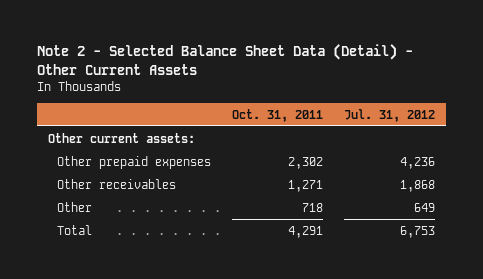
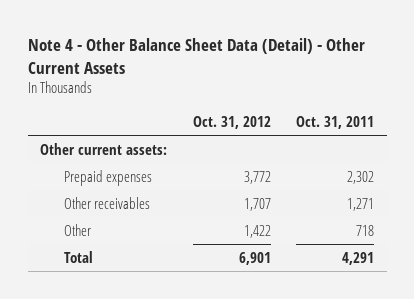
[37,44,414,75] Note 2 - Selected Balance Sheet Data (Detail) - Other Current Assets -> [27,37,365,74] Note 4 - Other Balance Sheet Data (Detail) - Other Current Assets
[344,108,436,122] Jul. 31, 2012 -> none
none -> [192,115,271,129] Oct. 31, 2012
[56,155,211,169] Other prepaid expenses -> [63,169,152,186] Prepaid expenses

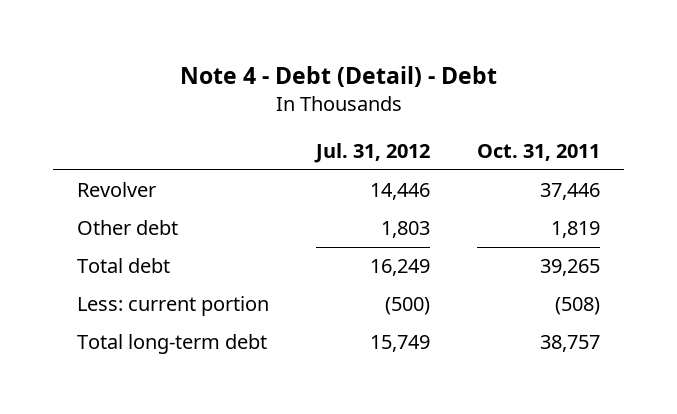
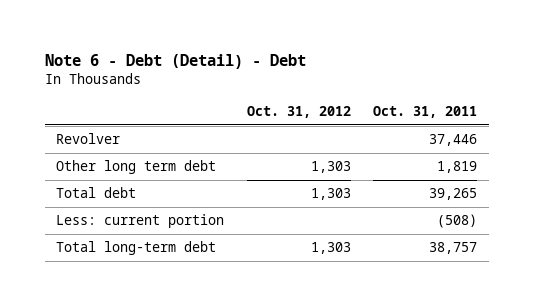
[179,66,497,88] Note 4 - Debt (Detail) - Debt -> [45,54,307,70] Note 6 - Debt (Detail) - Debt
[314,143,431,164] Jul. 31, 2012 -> none
none -> [246,106,351,119] Oct. 31, 2012
[76,220,178,236] Other debt -> [56,160,217,175] Other long term debt

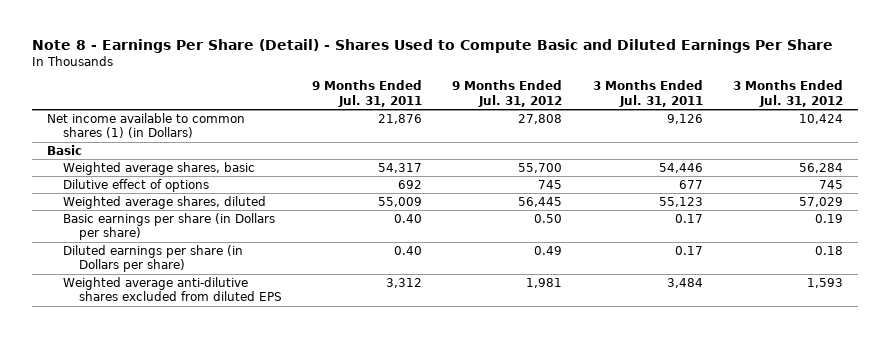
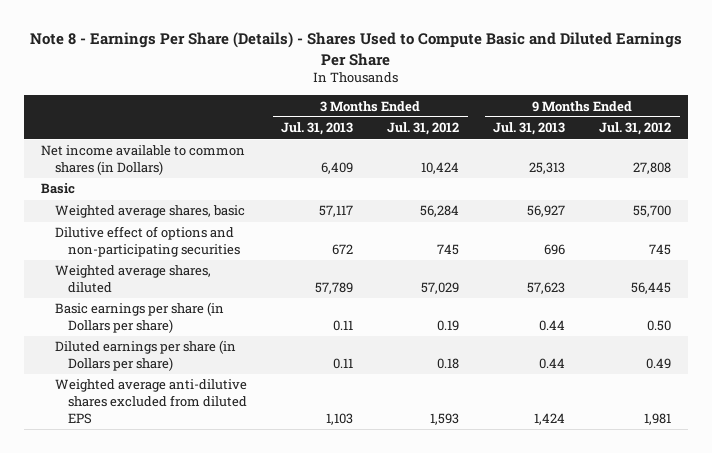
[32,39,834,54] Note 8 - Earnings Per Share (Detail) - Shares Used to Compute Basic and Diluted Earnings Per Share -> [30,32,683,66] Note 8 - Earnings Per Share (Details) - Shares Used to Compute Basic and Diluted Earnings Per Share
[312,80,423,107] 9 Months Ended Jul. 31, 2011 -> none
[592,80,703,107] 3 Months Ended Jul. 31, 2011 -> none
none -> [281,122,354,136] Jul. 31, 2013
none -> [493,122,566,136] Jul. 31, 2013
[47,112,246,139] Net income available to common shares (1) (in Dollars) -> [41,145,246,176] Net income available to common shares (in Dollars)
[63,178,210,192] Dilutive effect of options -> [54,226,241,258] Dilutive effect of options and non-participating securities

